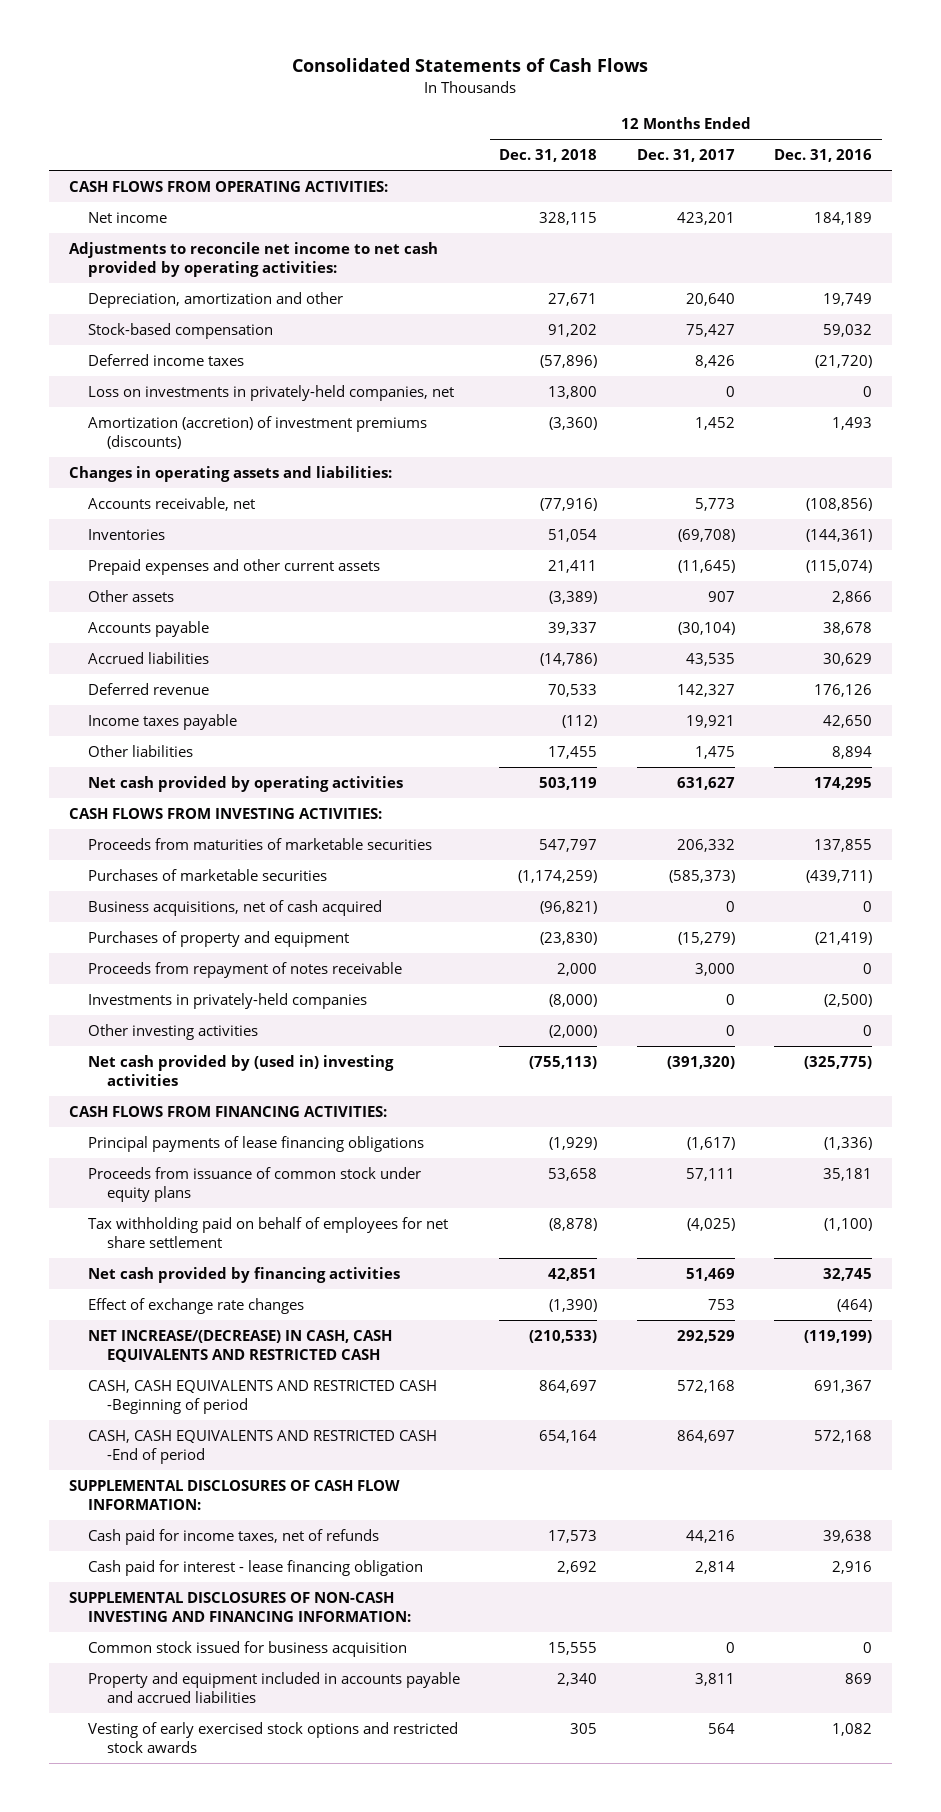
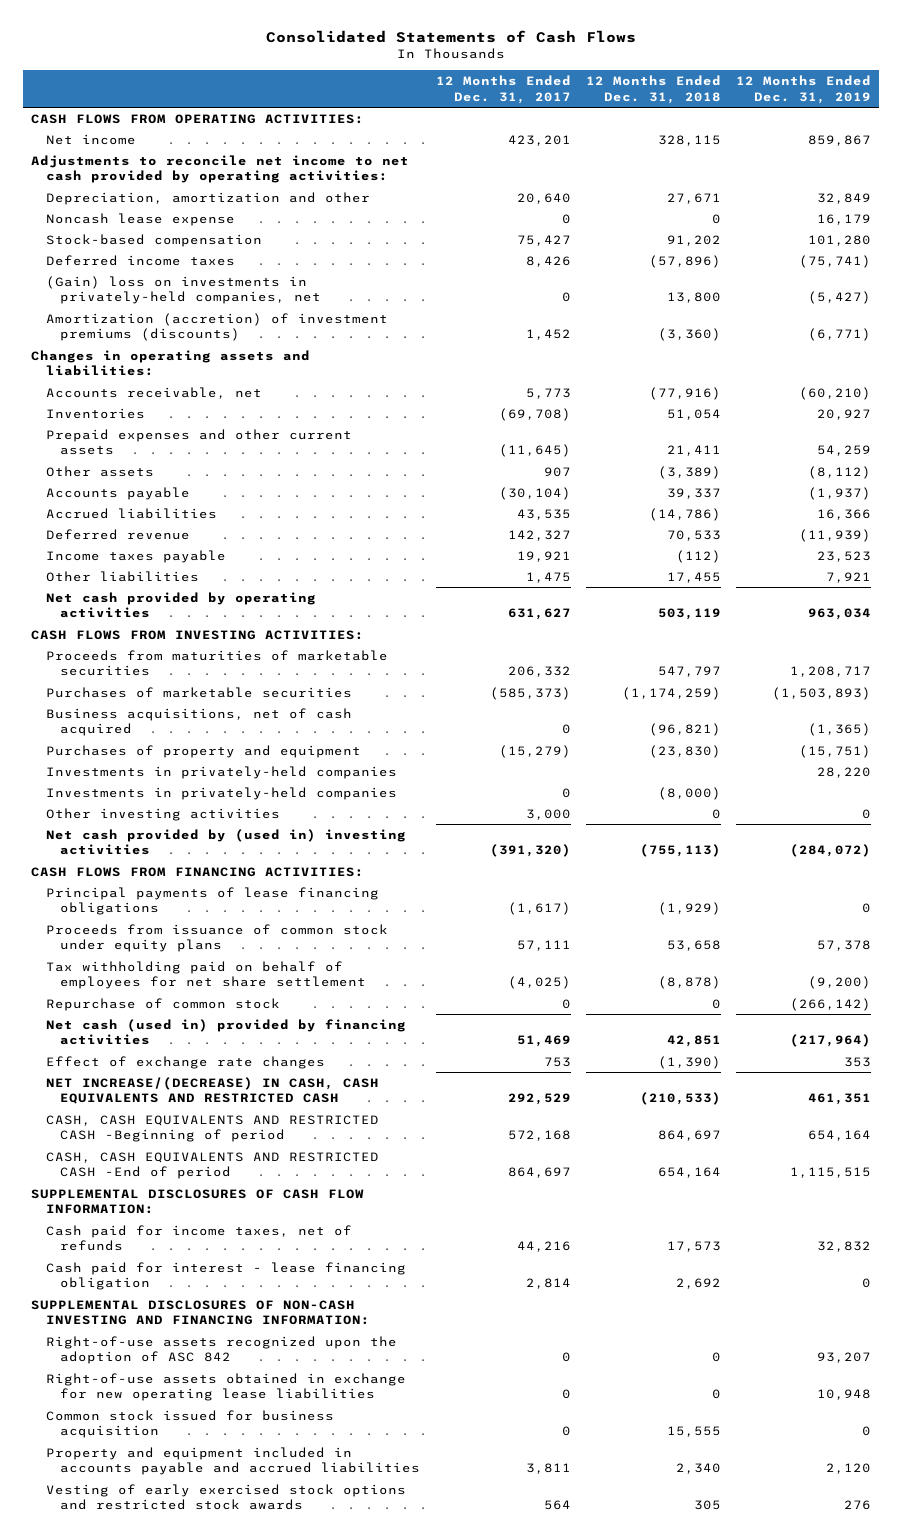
[774,149,873,163] Dec. 31, 2016 -> none
none -> [736,75,872,104] 12 Months Ended Dec. 31, 2019
none -> [45,212,235,226] Noncash lease expense
[87,384,454,401] Loss on investments in privately-held companies, net -> [45,275,322,305] (Gain) loss on investments in privately-held companies, net
[87,961,402,978] Proceeds from repayment of notes receivable -> none
none -> [45,765,397,779] Investments in privately-held companies
[549,1024,598,1038] (2,000) -> [711,808,721,819] 0
[725,1024,735,1036] 0 -> [525,808,571,820] 3,000
none -> [45,997,280,1011] Repurchase of common stock
[87,1266,400,1283] Net cash provided by financing activities -> [45,1018,406,1046] Net cash (used in) provided by financing activities
none -> [45,1335,397,1365] Right-of-use assets recognized upon the adoption of ASC 842
none -> [45,1372,406,1402] Right-of-use assets obtained in exchange for new operating lease liabilities

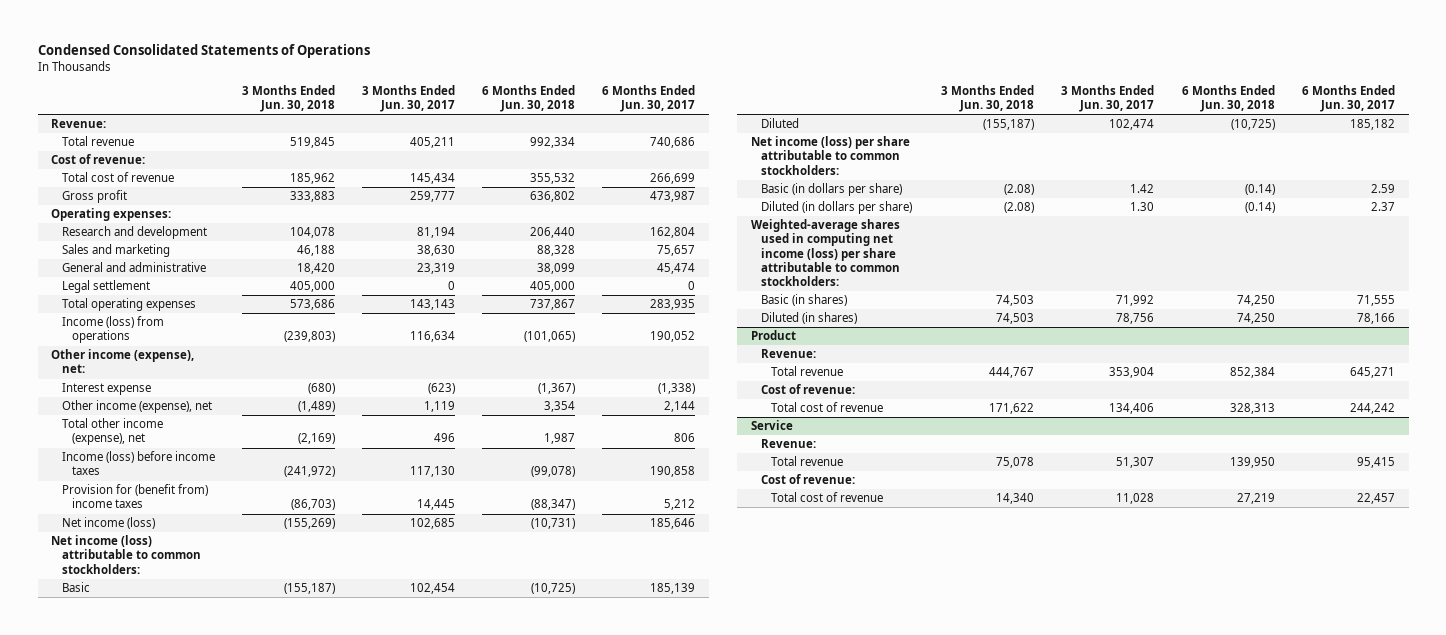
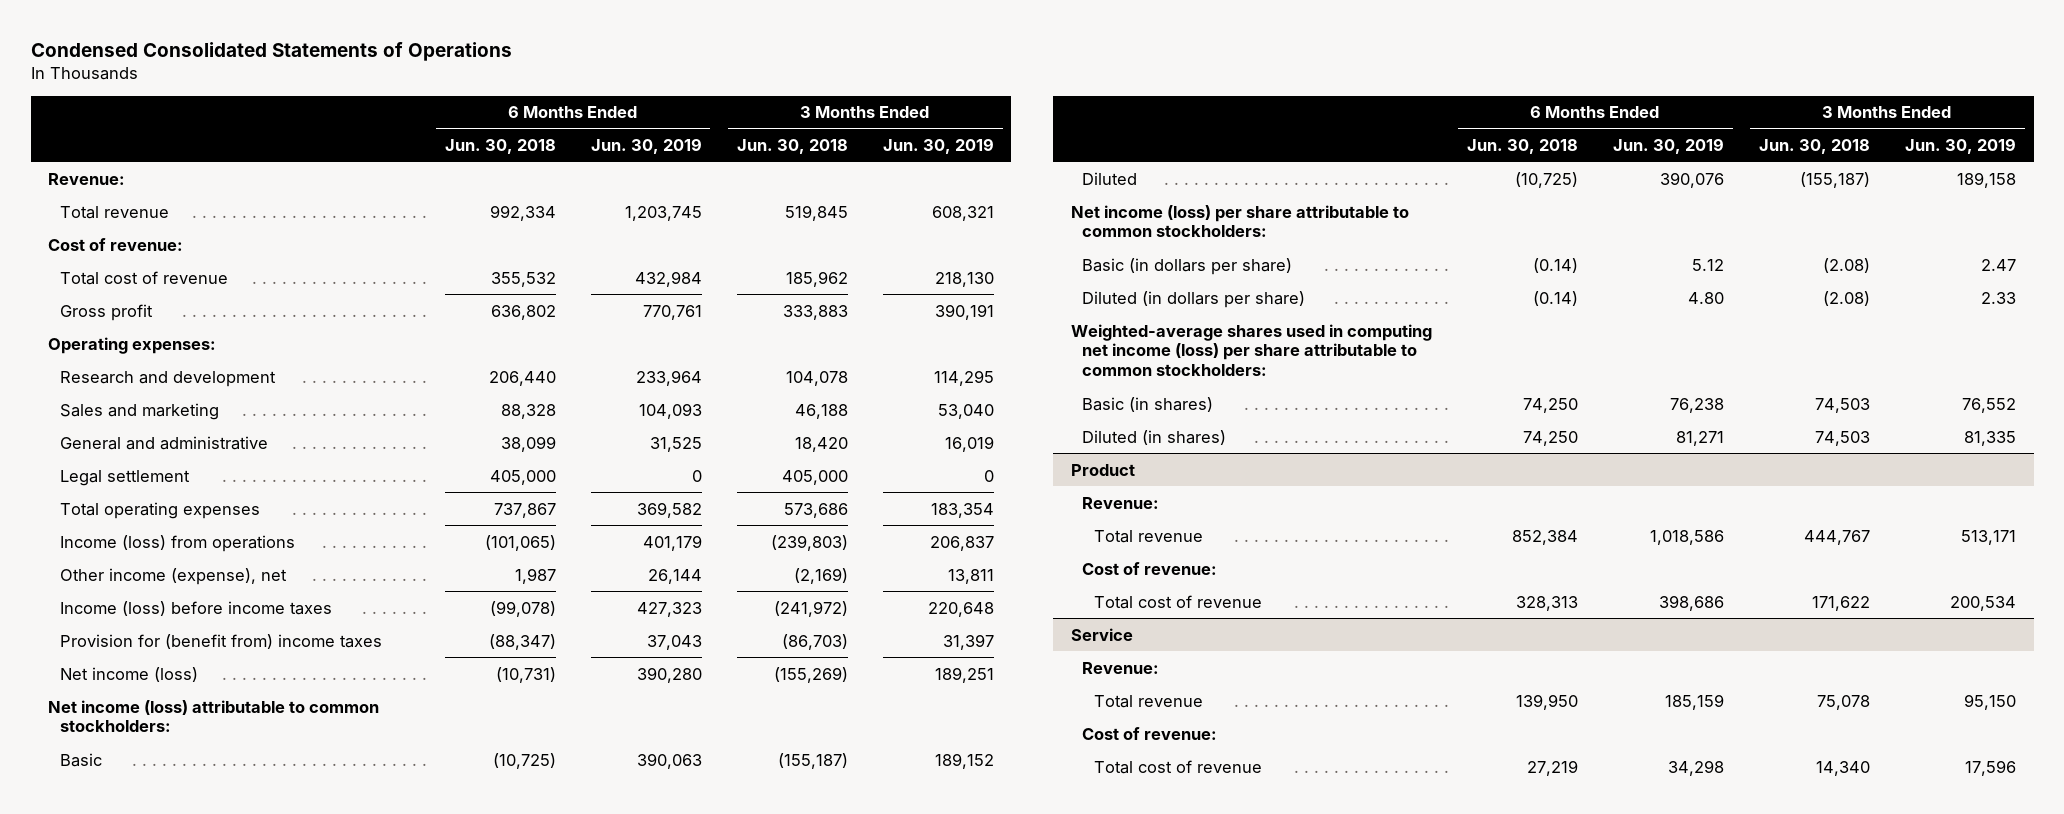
[362,85,456,113] 3 Months Ended Jun. 30, 2017 -> none
[602,85,696,113] 6 Months Ended Jun. 30, 2017 -> none
none -> [590,138,702,155] Jun. 30, 2019
none -> [882,138,994,155] Jun. 30, 2019
[51,349,195,374] Other income (expense), net: -> none
[61,383,151,396] Interest expense -> none
[61,418,163,446] Total other income (expense), net -> none
[297,401,335,413] (1,489) -> [793,567,848,584] (2,169)
[544,401,576,413] 3,354 -> [514,567,556,584] 1,987

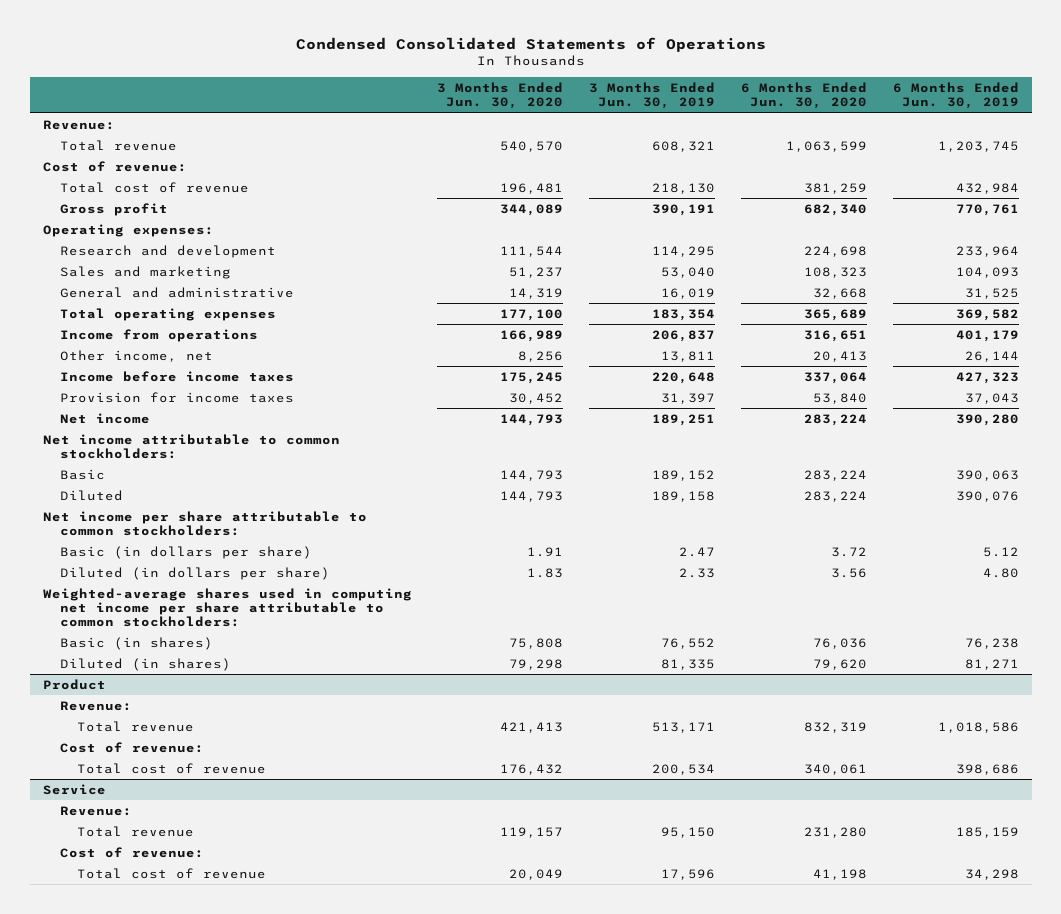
[444,139,556,155] Jun. 30, 2018 -> none
[736,139,848,155] Jun. 30, 2018 -> none
none -> [437,82,564,110] 3 Months Ended Jun. 30, 2020
none -> [740,82,867,110] 6 Months Ended Jun. 30, 2020
[60,469,191,486] Legal settlement -> none
[60,534,296,552] Income (loss) from operations -> [59,328,258,342] Income from operations
[60,567,288,585] Other income (expense), net -> [59,349,213,362] Other income, net
[60,600,333,616] Income (loss) before income taxes -> [59,370,294,382] Income before income taxes
[60,633,383,649] Provision for (benefit from) income taxes -> [59,391,294,403] Provision for income taxes
[60,666,199,682] Net income (loss) -> [59,412,150,424] Net income
[48,699,380,733] Net income (loss) attributable to common stockholders: -> [42,433,340,459] Net income attributable to common stockholders:
[1070,204,1409,238] Net income (loss) per share attributable to common stockholders: -> [42,510,367,536] Net income per share attributable to common stockholders:
[1070,323,1432,377] Weighted-average shares used in computing net income (loss) per share attributable to common stockholders: -> [42,587,412,627] Weighted-average shares used in computing net income per share attributable to common stockholders:

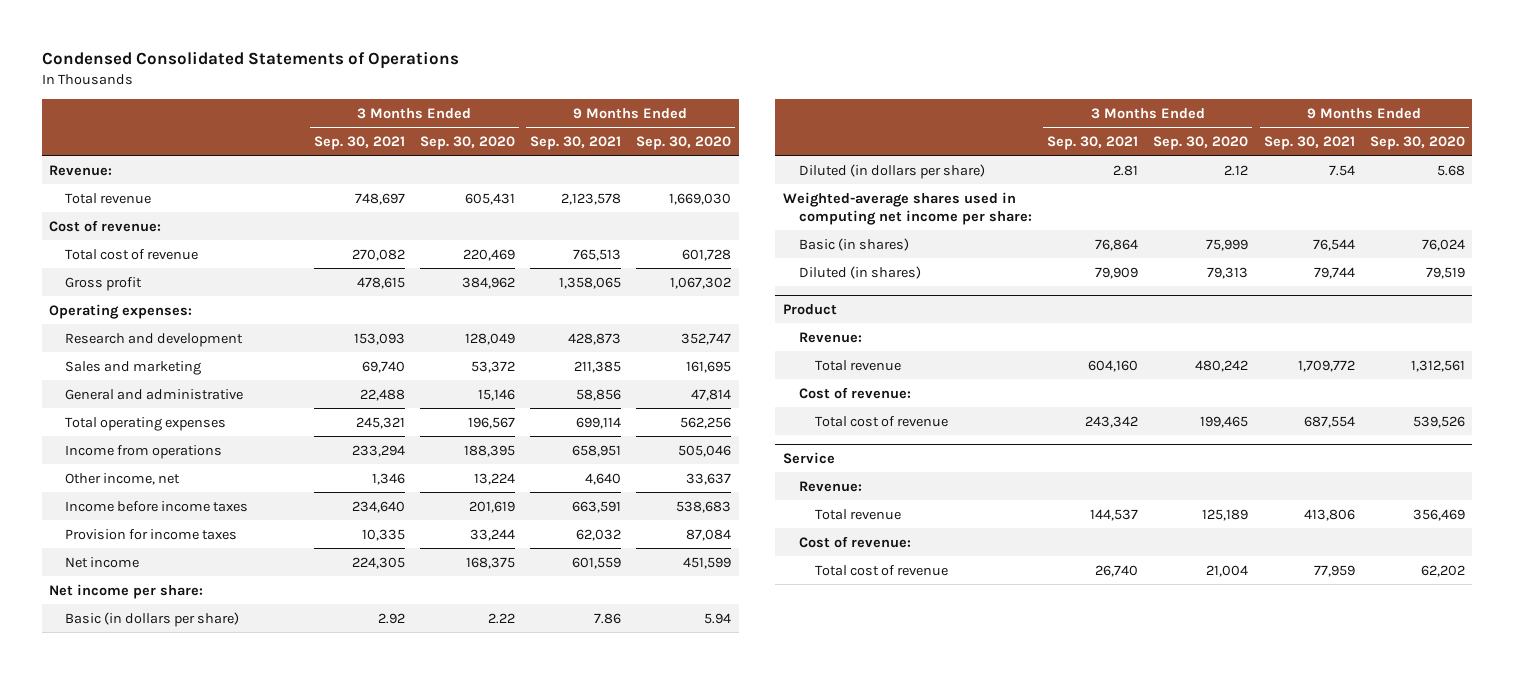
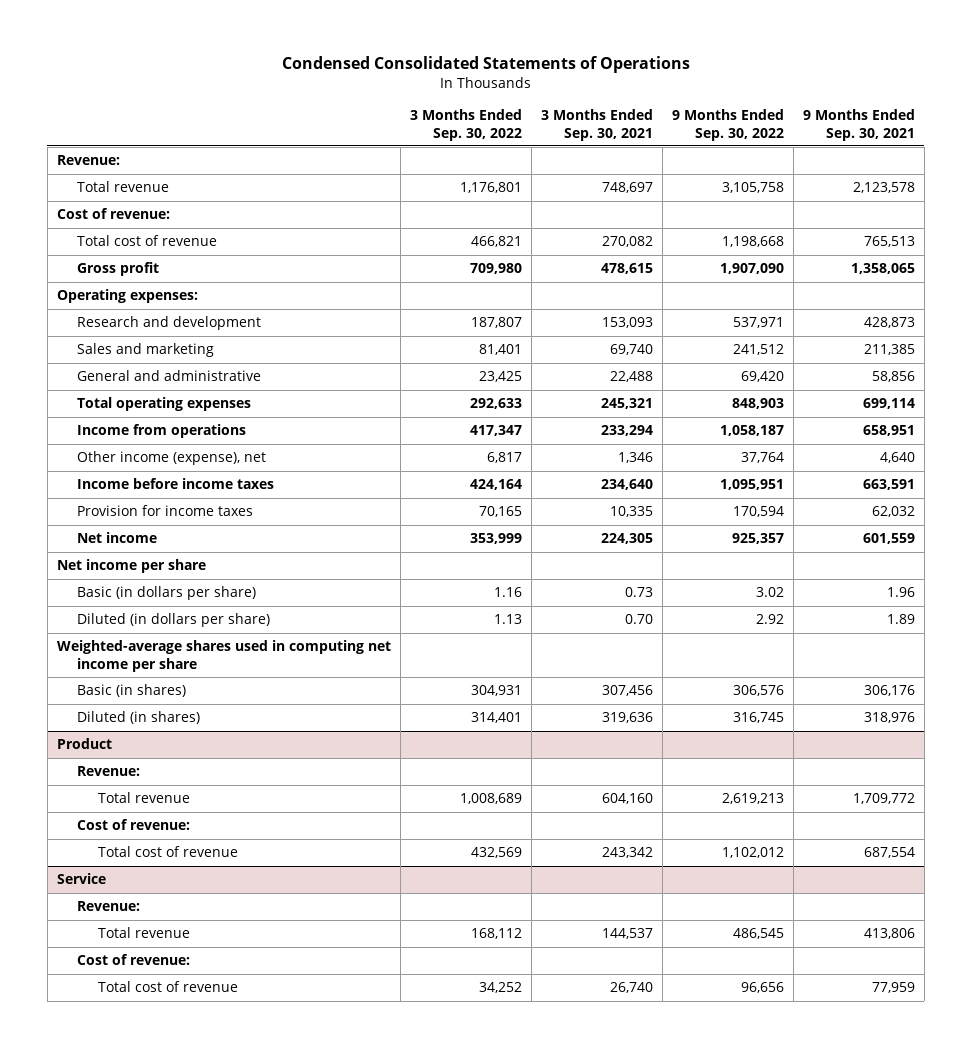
[419,135,515,150] Sep. 30, 2020 -> none
[636,135,732,150] Sep. 30, 2020 -> none
none -> [409,109,522,141] 3 Months Ended Sep. 30, 2022
none -> [671,109,784,141] 9 Months Ended Sep. 30, 2022
[65,472,181,485] Other income, net -> [77,451,267,466] Other income (expense), net
[49,583,204,599] Net income per share: -> [56,559,206,574] Net income per share
[377,612,405,624] 2.92 -> [624,587,653,598] 0.73
[593,612,621,624] 7.86 -> [886,587,915,598] 1.96
[1113,164,1139,176] 2.81 -> [624,614,653,625] 0.70
[1328,164,1355,176] 7.54 -> [886,614,915,625] 1.89
[782,191,1033,225] Weighted-average shares used in computing net income per share: -> [56,640,391,672] Weighted-average shares used in computing net income per share
[1095,238,1139,251] 76,864 -> [601,685,653,697] 307,456
[1312,238,1355,251] 76,544 -> [863,685,915,697] 306,176
[1095,266,1139,279] 79,909 -> [601,712,653,724] 319,636
[1313,266,1355,279] 79,744 -> [863,712,915,724] 318,976

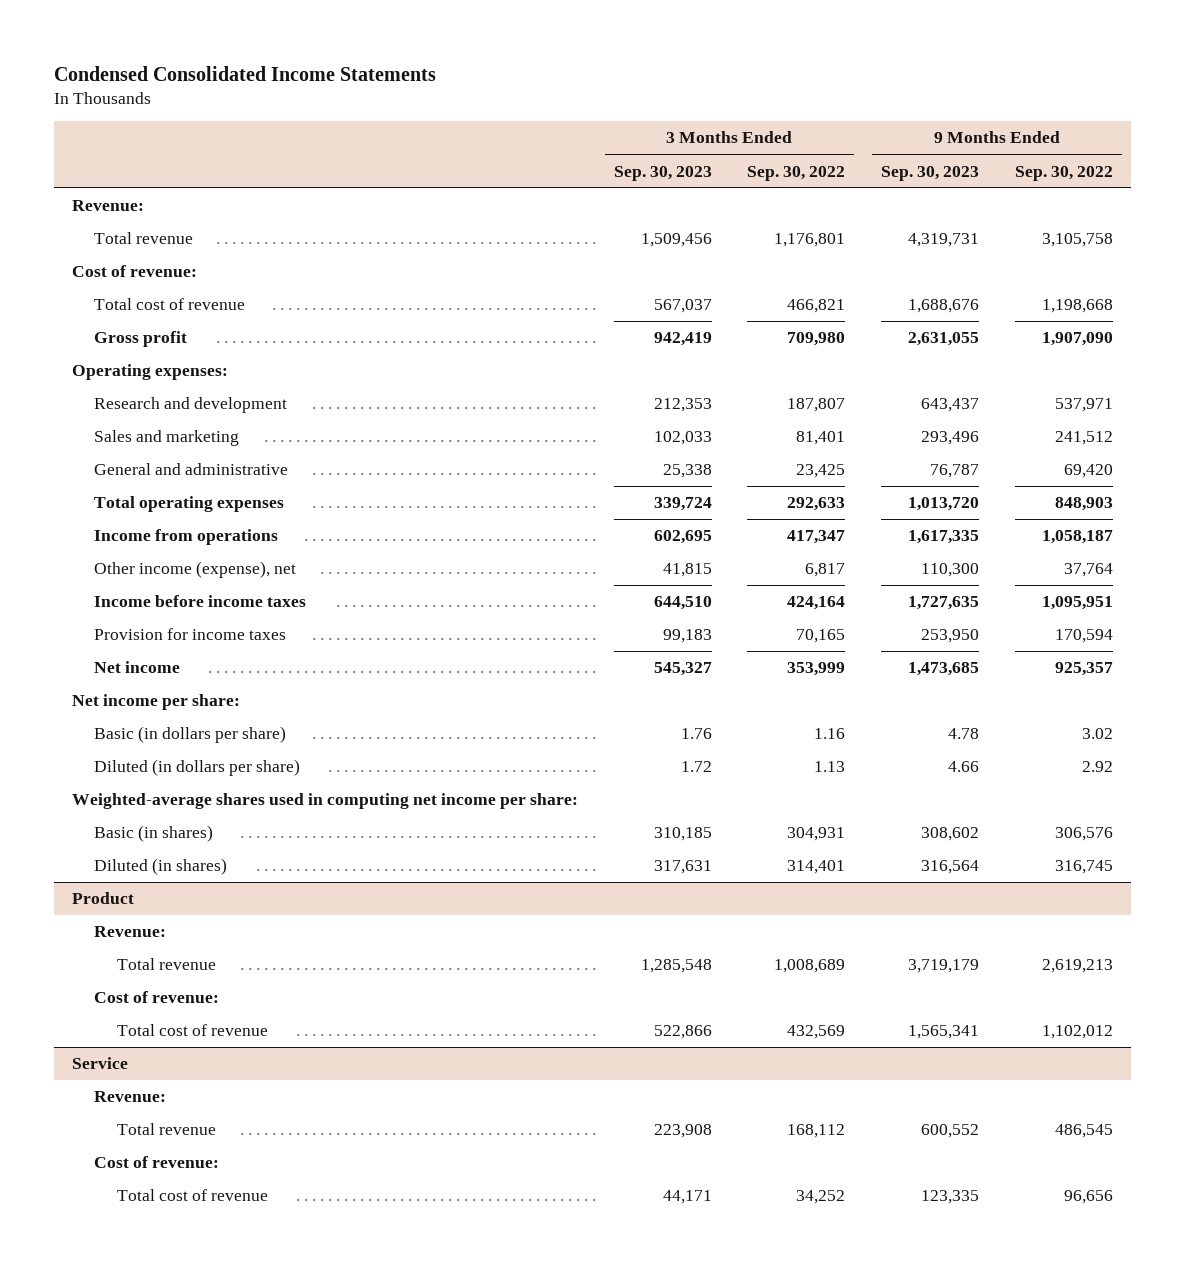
[281,56,690,74] Condensed Consolidated Statements of Operations -> [53,65,436,81] Condensed Consolidated Income Statements
[540,109,653,141] 3 Months Ended Sep. 30, 2021 -> none
[802,109,915,141] 9 Months Ended Sep. 30, 2021 -> none
none -> [613,165,712,181] Sep. 30, 2023
none -> [881,165,980,181] Sep. 30, 2023
[56,559,206,574] Net income per share -> [71,694,240,711] Net income per share:
[56,640,391,672] Weighted-average shares used in computing net income per share -> [71,793,578,810] Weighted-average shares used in computing net income per share:

